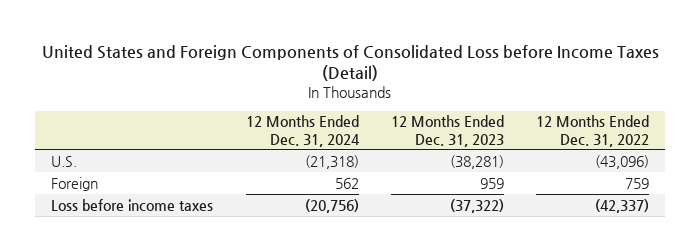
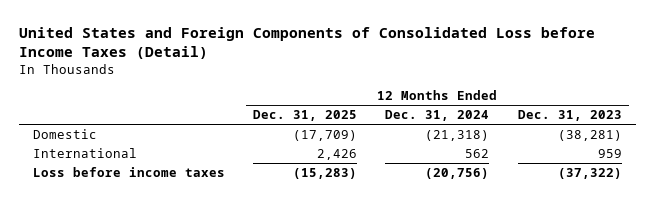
[536,115,650,147] 12 Months Ended Dec. 31, 2022 -> none
none -> [253,110,358,122] Dec. 31, 2025
[51,155,78,167] U.S. -> [32,128,97,139] Domestic
[51,176,99,191] Foreign -> [32,147,137,158] International

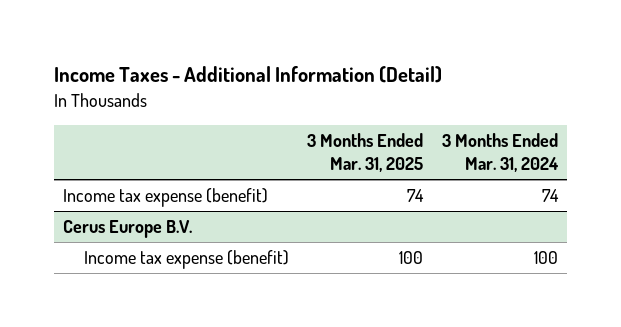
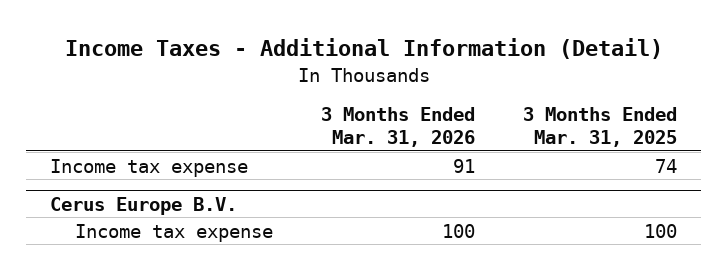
[441,132,559,172] 3 Months Ended Mar. 31, 2024 -> none
none -> [320,107,475,147] 3 Months Ended Mar. 31, 2026
[63,188,269,208] Income tax expense (benefit) -> [50,158,249,177] Income tax expense
[84,250,290,270] Income tax expense (benefit) -> [74,223,273,242] Income tax expense

